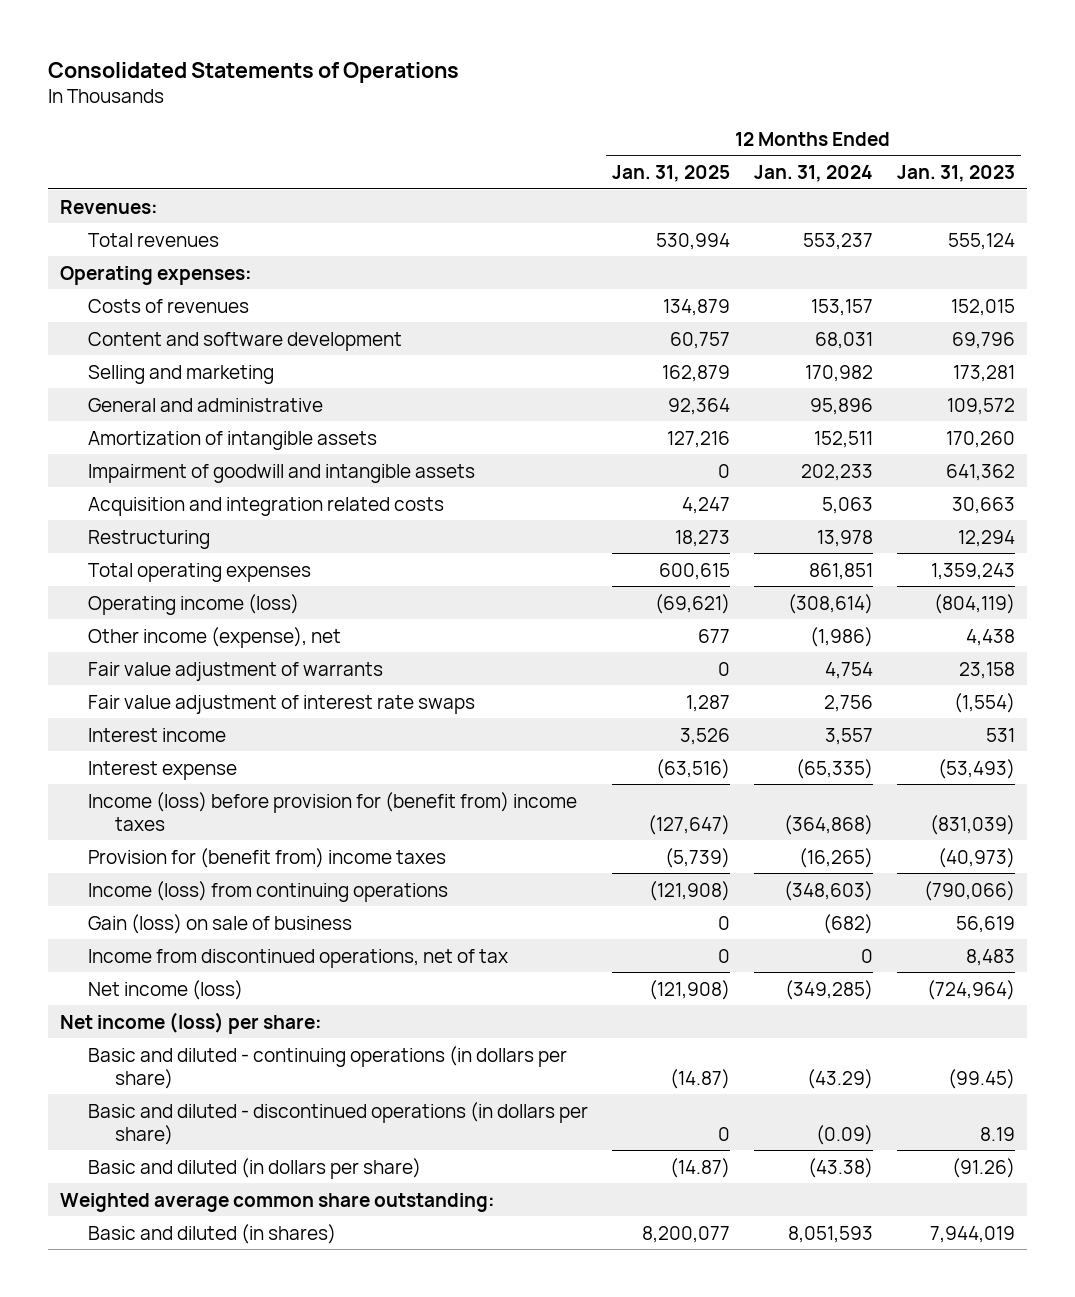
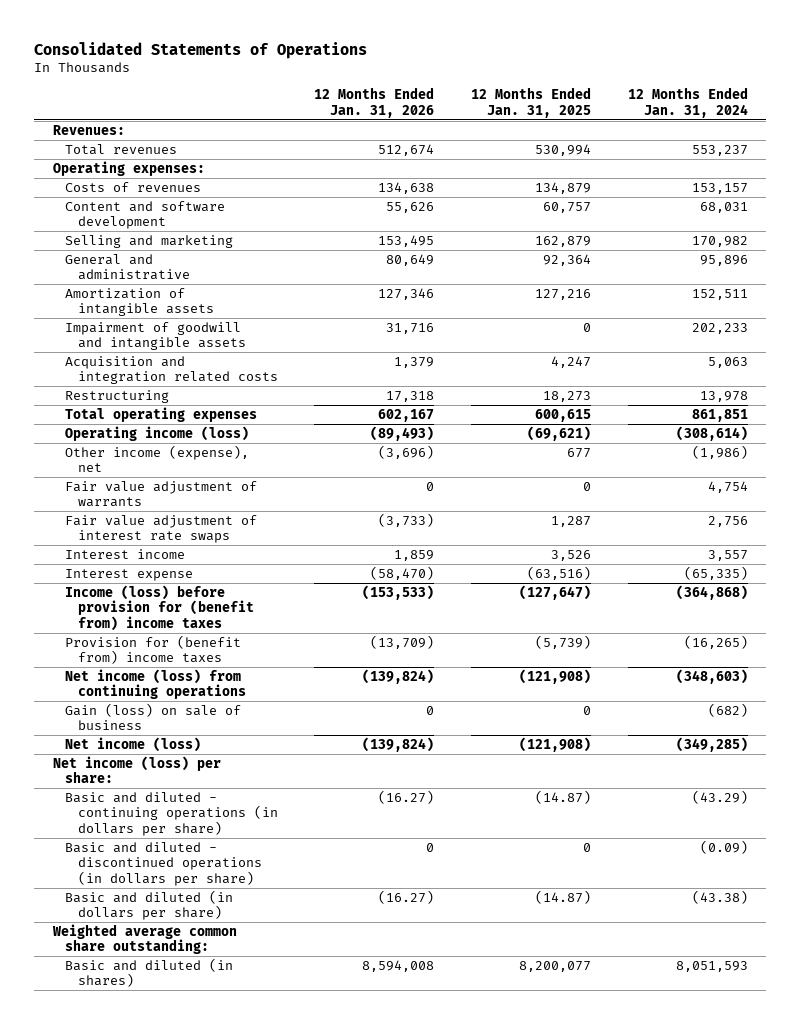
[896,165,1015,183] Jan. 31, 2023 -> none
none -> [314,87,435,118] 12 Months Ended Jan. 31, 2026
[87,880,448,902] Income (loss) from continuing operations -> [65,669,246,700] Net income (loss) from continuing operations
[87,948,508,968] Income from discontinued operations, net of tax -> none

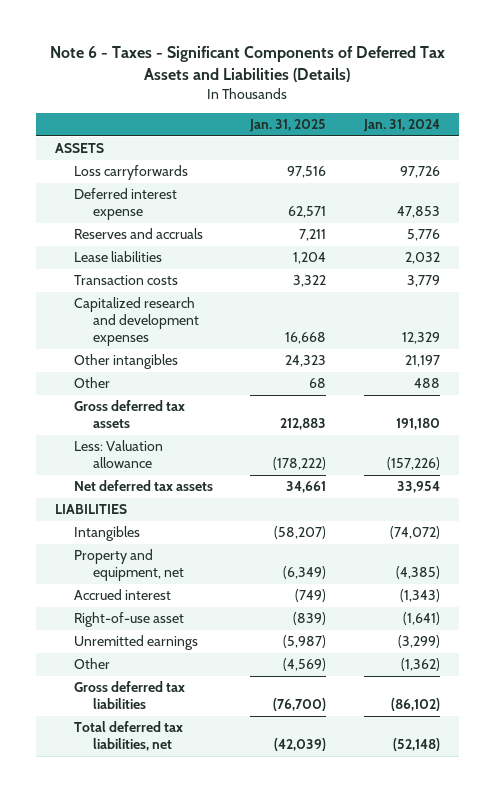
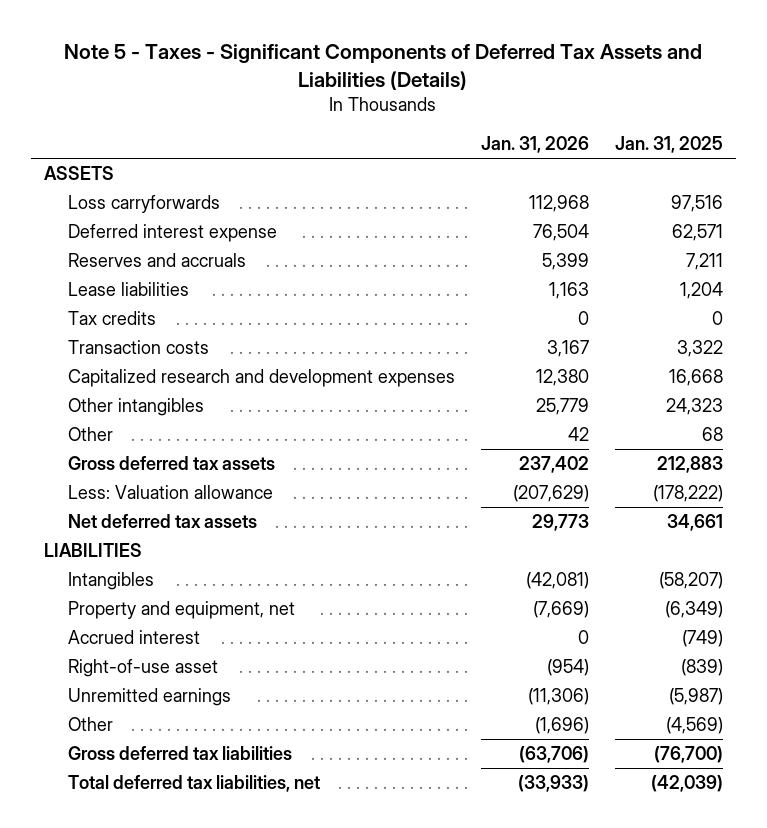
[50,45,446,82] Note 6 - Taxes - Significant Components of Deferred Tax Assets and Liabilities (Details) -> [64,44,703,91] Note 5 - Taxes - Significant Components of Deferred Tax Assets and Liabilities (Details)
[362,119,440,133] Jan. 31, 2024 -> none
none -> [480,136,589,154] Jan. 31, 2026
none -> [67,311,156,326] Tax credits

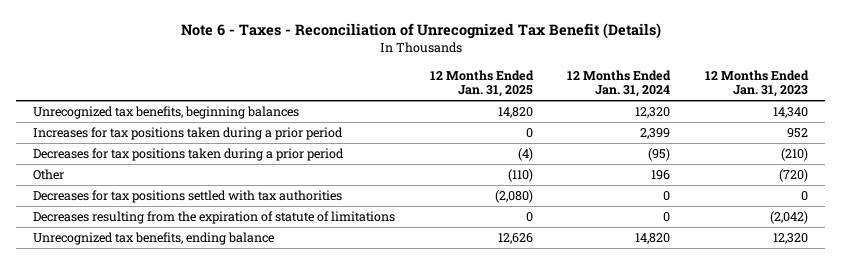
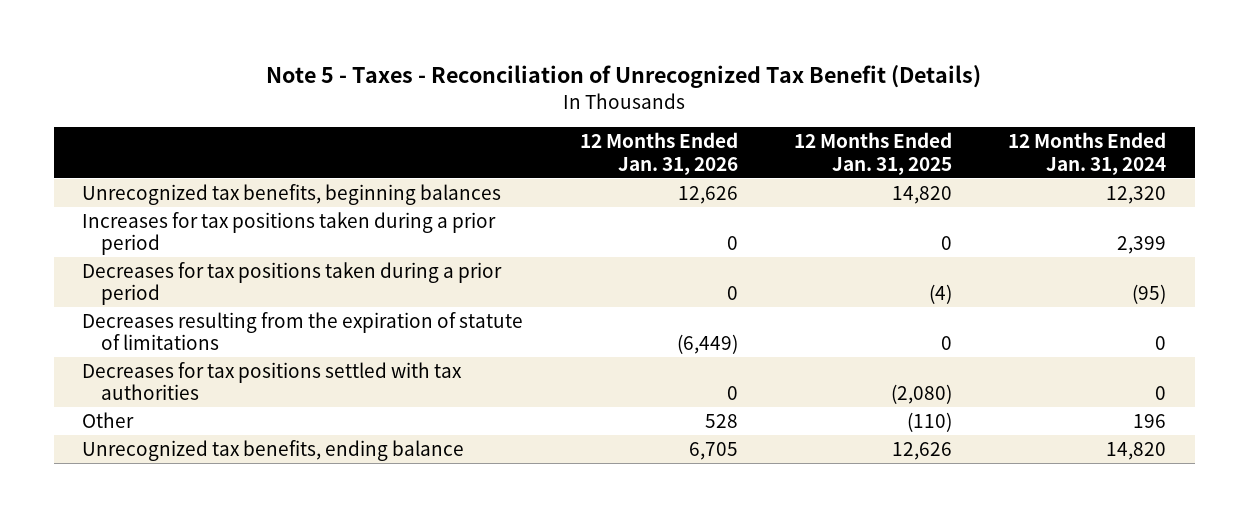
[180,23,661,40] Note 6 - Taxes - Reconciliation of Unrecognized Tax Benefit (Details) -> [266,65,982,89] Note 5 - Taxes - Reconciliation of Unrecognized Tax Benefit (Details)
[705,69,810,98] 12 Months Ended Jan. 31, 2023 -> none
none -> [579,132,738,175] 12 Months Ended Jan. 31, 2026
[33,190,343,204] Decreases for tax positions settled with tax authorities -> [82,361,463,401] Decreases for tax positions settled with tax authorities
[33,169,65,181] Other -> [82,411,135,428] Other

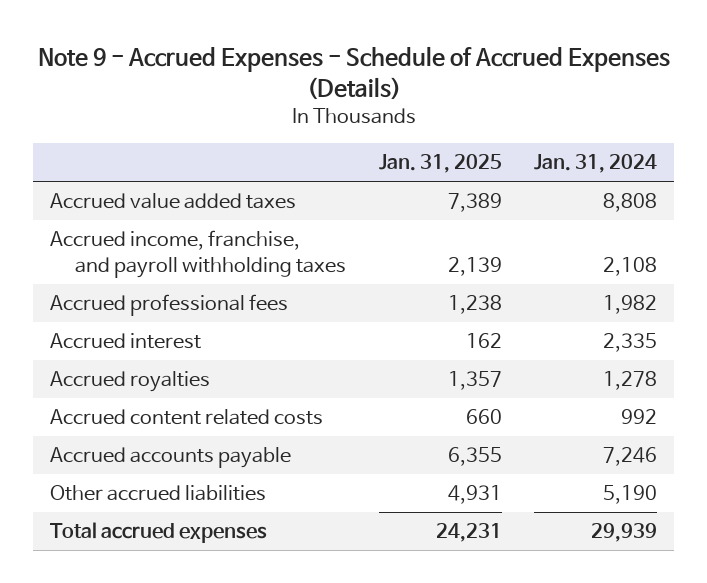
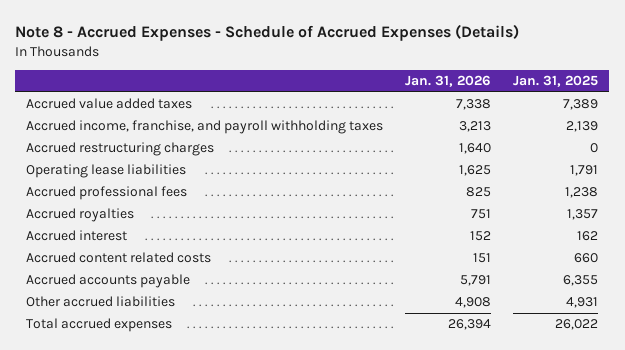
[37,45,670,100] Note 9 - Accrued Expenses - Schedule of Accrued Expenses (Details) -> [15,23,520,41] Note 8 - Accrued Expenses - Schedule of Accrued Expenses (Details)
[534,154,658,174] Jan. 31, 2024 -> none
none -> [405,75,492,88] Jan. 31, 2026
none -> [26,142,215,157] Accrued restructuring charges
none -> [26,164,187,179] Operating lease liabilities
[49,333,201,350] Accrued interest -> [26,230,128,242] Accrued interest
[435,523,502,543] 24,231 -> [555,319,599,331] 26,022

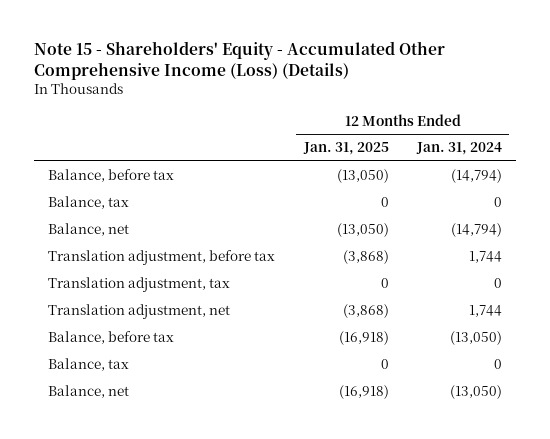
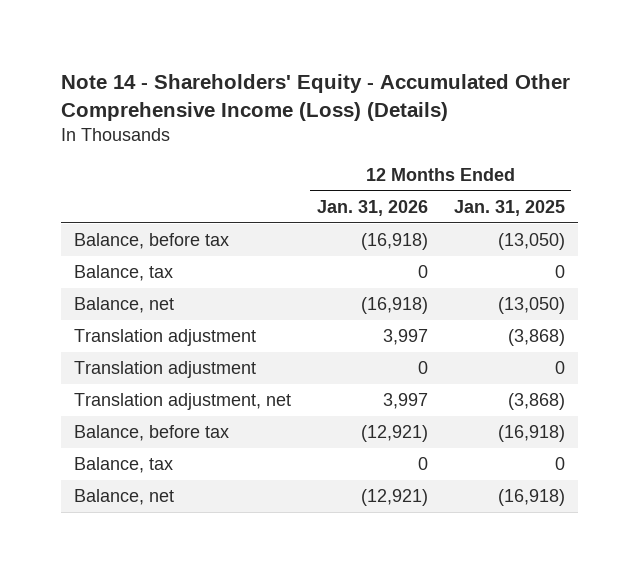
[33,40,445,80] Note 15 - Shareholders' Equity - Accumulated Other Comprehensive Income (Loss) (Details) -> [60,73,570,121] Note 14 - Shareholders' Equity - Accumulated Other Comprehensive Income (Loss) (Details)
[416,142,503,156] Jan. 31, 2024 -> none
none -> [316,200,428,217] Jan. 31, 2026
[47,250,275,266] Translation adjustment, before tax -> [73,329,256,347] Translation adjustment
[47,277,230,293] Translation adjustment, tax -> [73,361,256,379] Translation adjustment

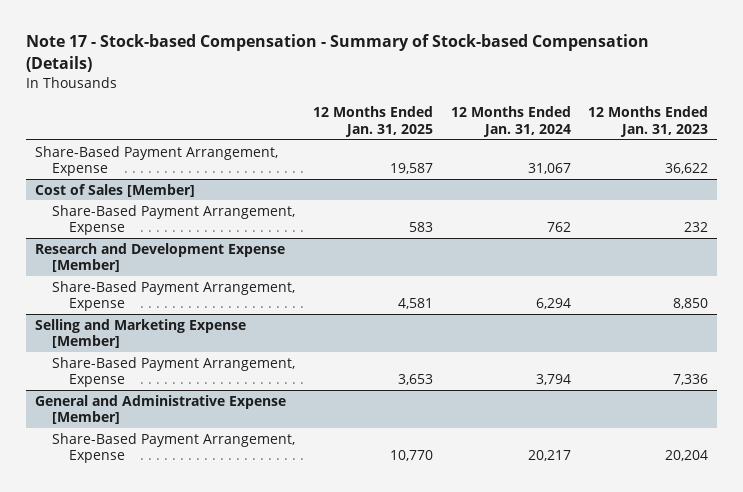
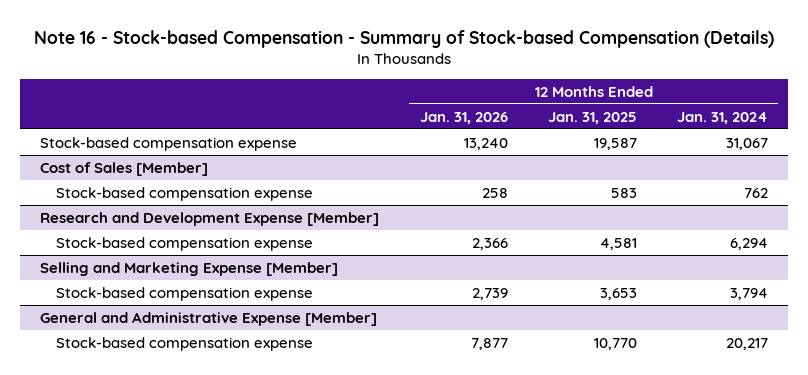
[26,34,650,72] Note 17 - Stock-based Compensation - Summary of Stock-based Compensation (Details) -> [34,29,775,48] Note 16 - Stock-based Compensation - Summary of Stock-based Compensation (Details)
[588,106,709,137] 12 Months Ended Jan. 31, 2023 -> none
none -> [419,111,508,124] Jan. 31, 2026
[34,145,278,177] Share-Based Payment Arrangement, Expense -> [40,136,298,151] Stock-based compensation expense
[52,204,296,236] Share-Based Payment Arrangement, Expense -> [56,186,314,201] Stock-based compensation expense
[52,280,296,312] Share-Based Payment Arrangement, Expense -> [56,236,314,251] Stock-based compensation expense
[52,356,296,388] Share-Based Payment Arrangement, Expense -> [56,286,314,301] Stock-based compensation expense
[52,432,296,464] Share-Based Payment Arrangement, Expense -> [56,336,314,351] Stock-based compensation expense

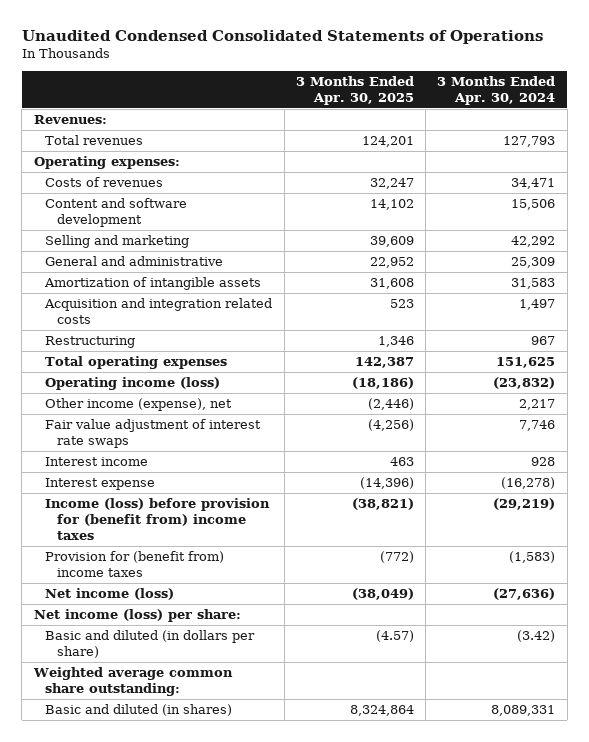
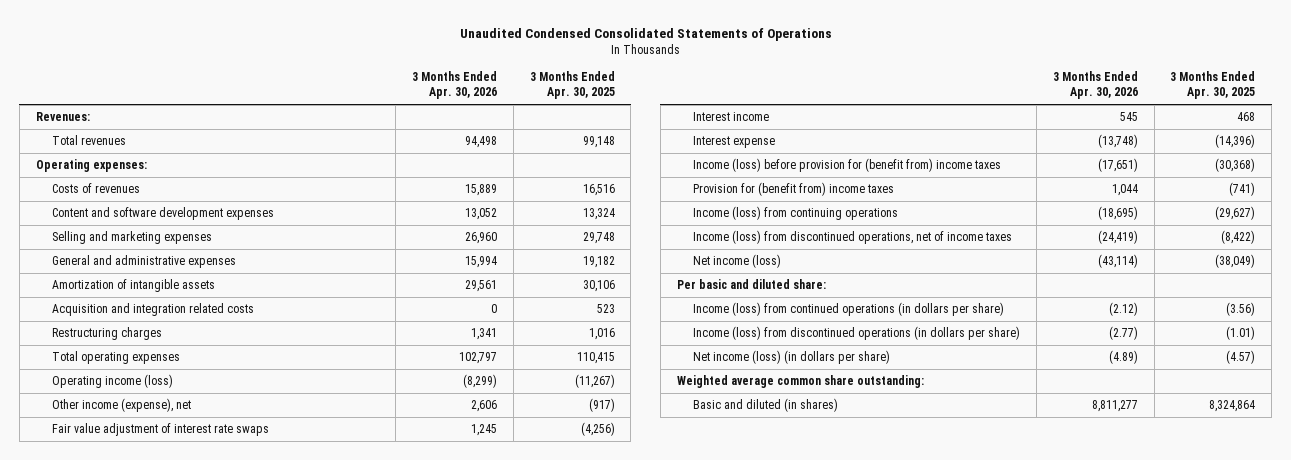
[437,75,556,105] 3 Months Ended Apr. 30, 2024 -> none
none -> [411,71,497,100] 3 Months Ended Apr. 30, 2026
[361,135,414,147] 124,201 -> [582,136,615,149] 99,148
[369,177,414,189] 32,247 -> [582,184,615,197] 16,516
[45,197,188,228] Content and software development -> [51,207,274,221] Content and software development expenses
[369,198,414,210] 14,102 -> [582,208,615,221] 13,324
[45,234,190,248] Selling and marketing -> [51,231,212,245] Selling and marketing expenses
[369,235,414,247] 39,609 -> [582,232,615,245] 29,748
[45,255,224,266] General and administrative -> [51,255,236,269] General and administrative expenses
[369,256,414,268] 22,952 -> [582,256,615,269] 19,182
[369,277,414,289] 31,608 -> [582,280,615,293] 30,106
[45,335,136,348] Restructuring -> [51,327,162,341] Restructuring charges
[377,335,414,347] 1,346 -> [588,328,615,341] 1,016
[354,356,414,368] 142,387 -> [576,352,615,365] 110,415
[351,376,414,389] (18,186) -> [574,374,615,389] (11,267)
[367,397,414,410] (2,446) -> [588,398,615,413] (917)
[389,456,414,466] 463 -> [1237,112,1256,122] 468
[351,497,414,510] (38,821) -> [1215,158,1256,173] (30,368)
[379,550,414,563] (772) -> [1229,182,1256,197] (741)
none -> [692,206,898,221] Income (loss) from continuing operations
none -> [692,230,1012,245] Income (loss) from discontinued operations, net of income taxes
[33,608,241,622] Net income (loss) per share: -> [676,279,826,290] Per basic and diluted share:
none -> [692,302,1004,317] Income (loss) from continued operations (in dollars per share)
none -> [692,326,1020,341] Income (loss) from discontinued operations (in dollars per share)
[45,629,256,659] Basic and diluted (in dollars per share) -> [692,350,890,365] Net income (loss) (in dollars per share)

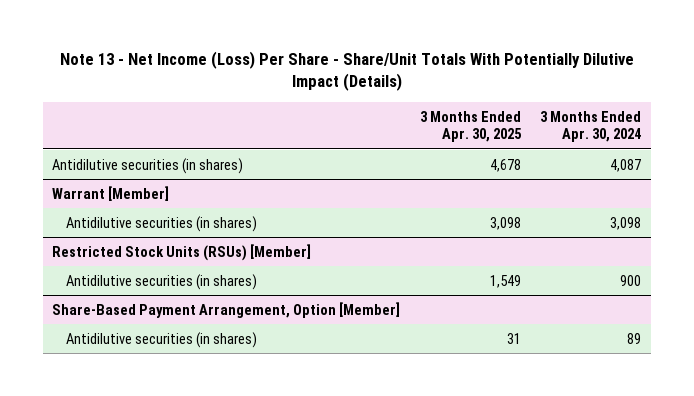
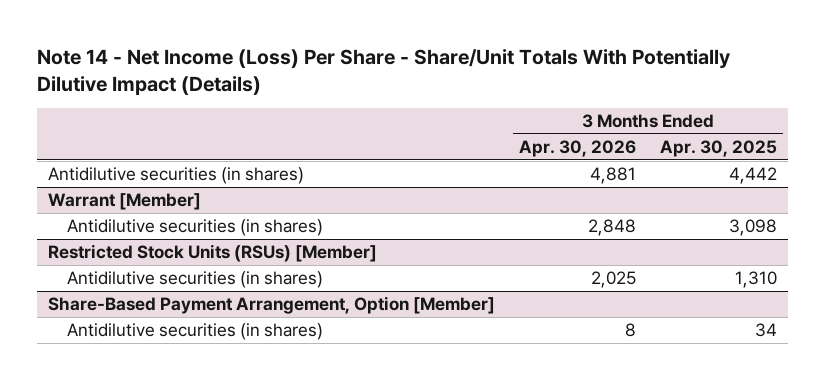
[59,51,634,92] Note 13 - Net Income (Loss) Per Share - Share/Unit Totals With Potentially Dilutive Impact (Details) -> [36,48,730,95] Note 14 - Net Income (Loss) Per Share - Share/Unit Totals With Potentially Dilutive Impact (Details)
[540,110,642,143] 3 Months Ended Apr. 30, 2024 -> none
none -> [519,139,637,157] Apr. 30, 2026
[489,158,521,172] 4,678 -> [728,167,777,185] 4,442
[489,274,521,288] 1,549 -> [734,271,777,289] 1,310
[506,332,521,344] 31 -> [754,323,777,338] 34

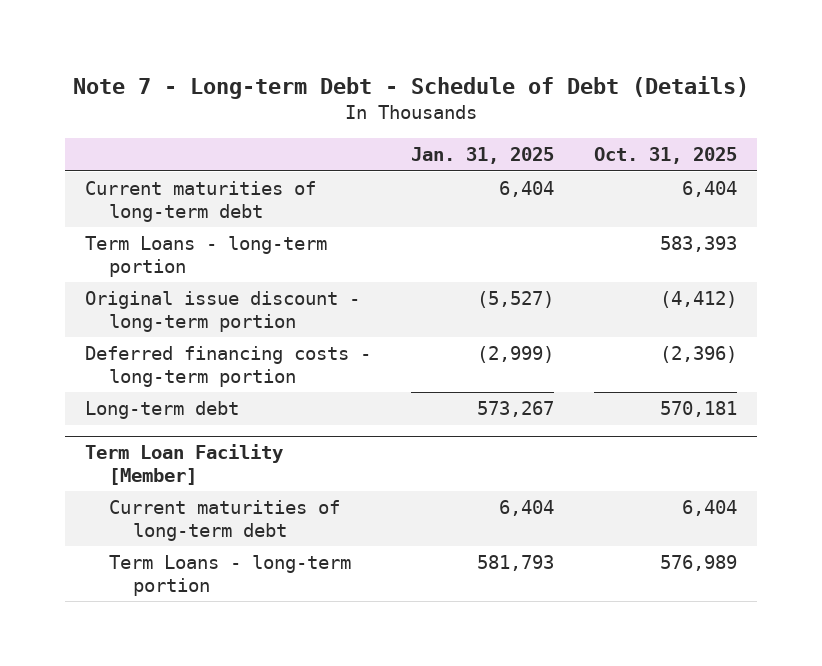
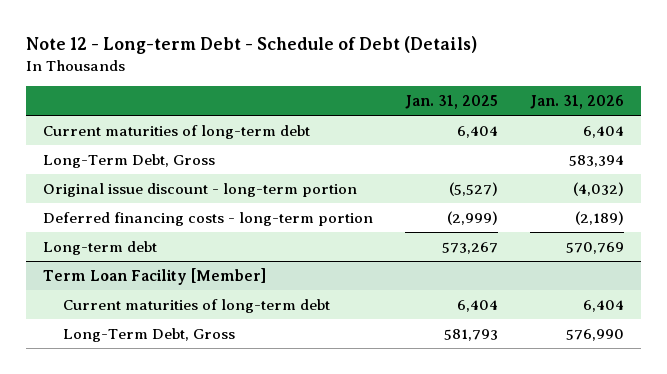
[72,75,749,99] Note 7 - Long-term Debt - Schedule of Debt (Details) -> [26,36,478,55] Note 12 - Long-term Debt - Schedule of Debt (Details)
[593,146,737,164] Oct. 31, 2025 -> none
none -> [530,95,625,110] Jan. 31, 2026
[84,236,327,277] Term Loans - long-term portion -> [42,153,215,168] Long-Term Debt, Gross
[108,555,351,596] Term Loans - long-term portion -> [62,327,235,342] Long-Term Debt, Gross

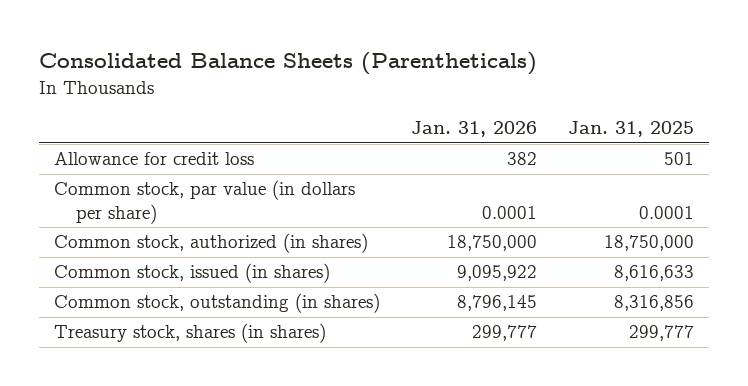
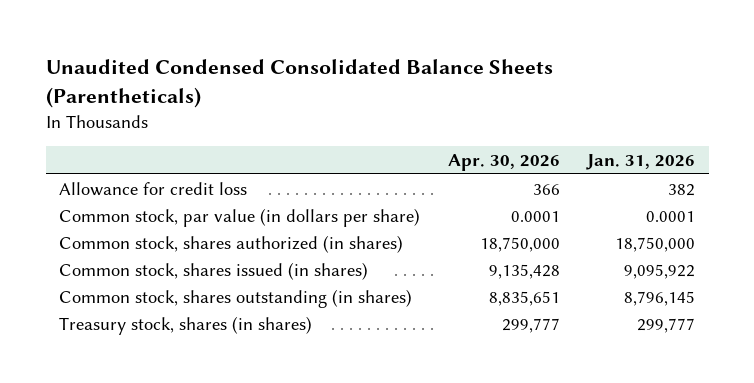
[38,52,537,76] Consolidated Balance Sheets (Parentheticals) -> [45,59,553,108] Unaudited Condensed Consolidated Balance Sheets (Parentheticals)
[567,121,694,138] Jan. 31, 2025 -> none
none -> [447,154,560,172] Apr. 30, 2026
[54,233,369,254] Common stock, authorized (in shares) -> [59,234,404,253] Common stock, shares authorized (in shares)
[54,263,331,284] Common stock, issued (in shares) -> [59,261,369,280] Common stock, shares issued (in shares)
[54,293,381,314] Common stock, outstanding (in shares) -> [59,288,413,308] Common stock, shares outstanding (in shares)

